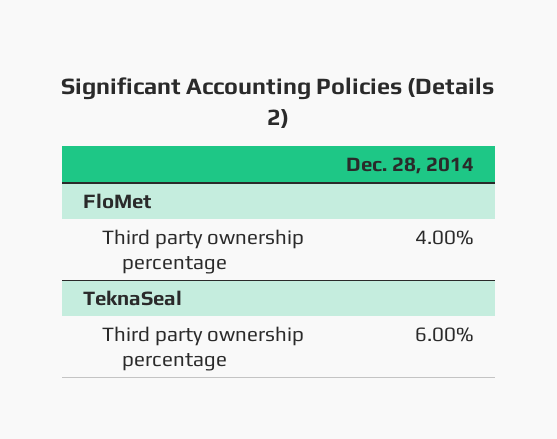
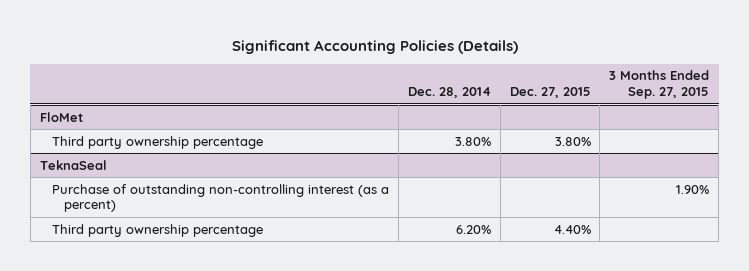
[61,76,495,129] Significant Accounting Policies (Details 2) -> [231,39,518,54] Significant Accounting Policies (Details)
none -> [509,87,591,99] Dec. 27, 2015
none -> [609,70,710,100] 3 Months Ended Sep. 27, 2015
[415,229,475,245] 4.00% -> [454,136,491,146] 3.80%
none -> [51,183,389,213] Purchase of outstanding non-controlling interest (as a percent)
[415,326,475,342] 6.00% -> [455,224,491,234] 6.20%

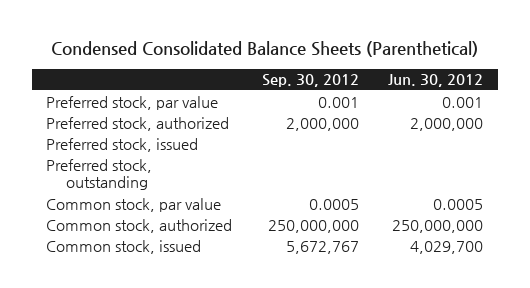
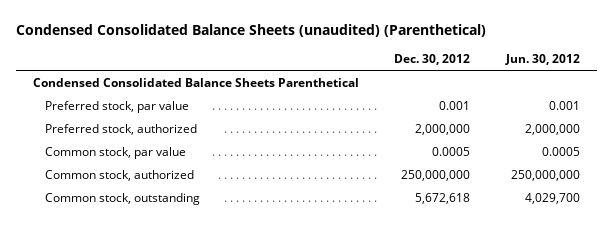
[50,41,478,58] Condensed Consolidated Balance Sheets (Parenthetical) -> [15,23,486,37] Condensed Consolidated Balance Sheets (unaudited) (Parenthetical)
[261,74,359,88] Sep. 30, 2012 -> none
none -> [394,54,471,66] Dec. 30, 2012
none -> [33,78,360,88] Condensed Consolidated Balance Sheets Parenthetical
[46,137,199,152] Preferred stock, issued -> none
[46,158,153,191] Preferred stock, outstanding -> none
[46,239,202,254] Common stock, issued -> [45,193,201,206] Common stock, outstanding

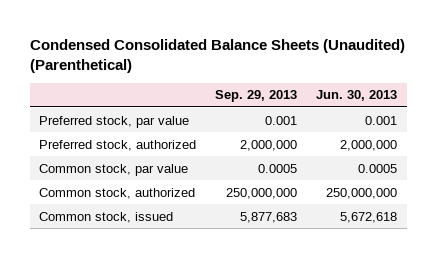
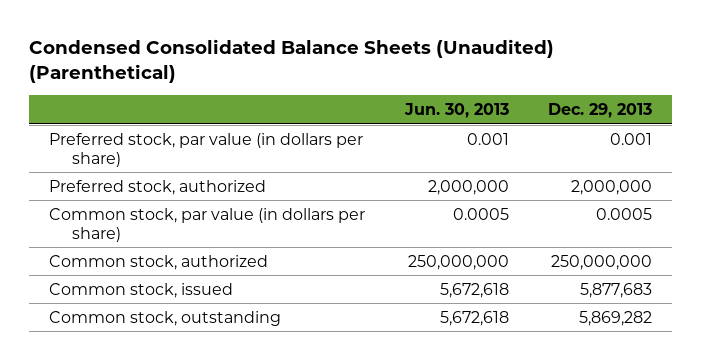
[215,90,298,103] Sep. 29, 2013 -> none
none -> [548,103,653,119] Dec. 29, 2013
[39,115,190,128] Preferred stock, par value -> [48,132,363,167] Preferred stock, par value (in dollars per share)
[39,163,189,176] Common stock, par value -> [48,207,365,242] Common stock, par value (in dollars per share)
none -> [48,310,281,326] Common stock, outstanding

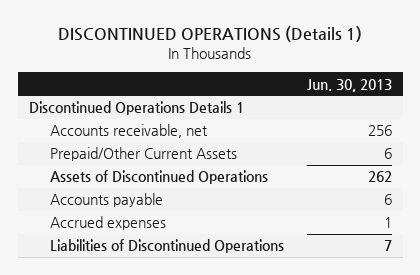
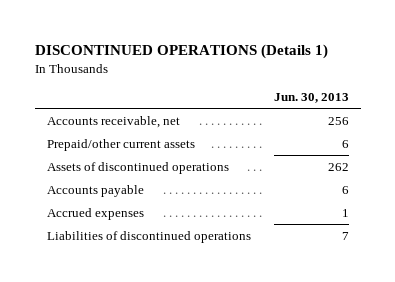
[28,101,244,116] Discontinued Operations Details 1 -> none
[49,147,237,162] Prepaid/Other Current Assets -> [46,138,195,151] Prepaid/other current assets
[49,170,268,185] Assets of Discontinued Operations -> [46,161,229,174] Assets of discontinued operations
[49,239,284,254] Liabilities of Discontinued Operations -> [46,230,251,243] Liabilities of discontinued operations

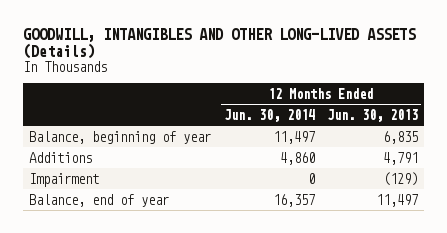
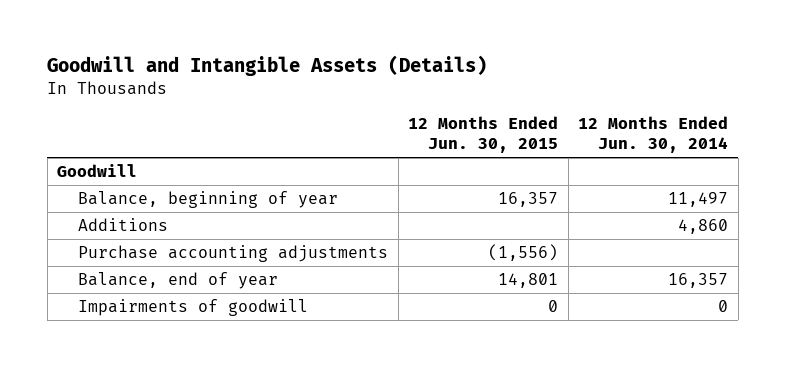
[23,28,417,60] GOODWILL, INTANGIBLES AND OTHER LONG-LIVED ASSETS (Details) -> [47,55,488,77] Goodwill and Intangible Assets (Details)
[326,108,418,122] Jun. 30, 2013 -> none
none -> [408,115,559,154] 12 Months Ended Jun. 30, 2015
none -> [57,164,138,178] Goodwill
[29,172,100,187] Impairment -> none
none -> [78,245,389,263] Purchase accounting adjustments
none -> [78,299,309,317] Impairments of goodwill

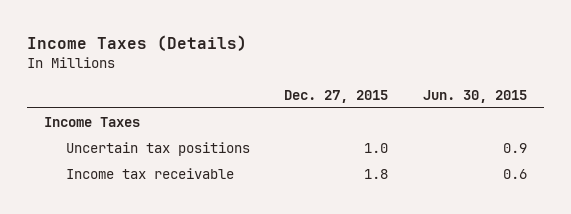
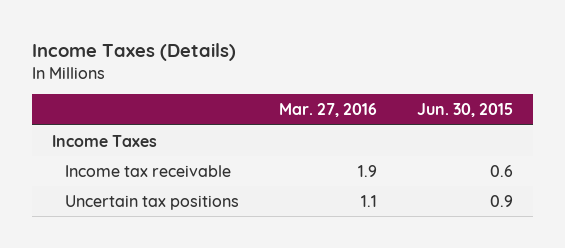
[284,89,389,103] Dec. 27, 2015 -> none
none -> [278,103,377,118] Mar. 27, 2016
[65,142,250,157] Uncertain tax positions -> [64,194,239,210] Uncertain tax positions

